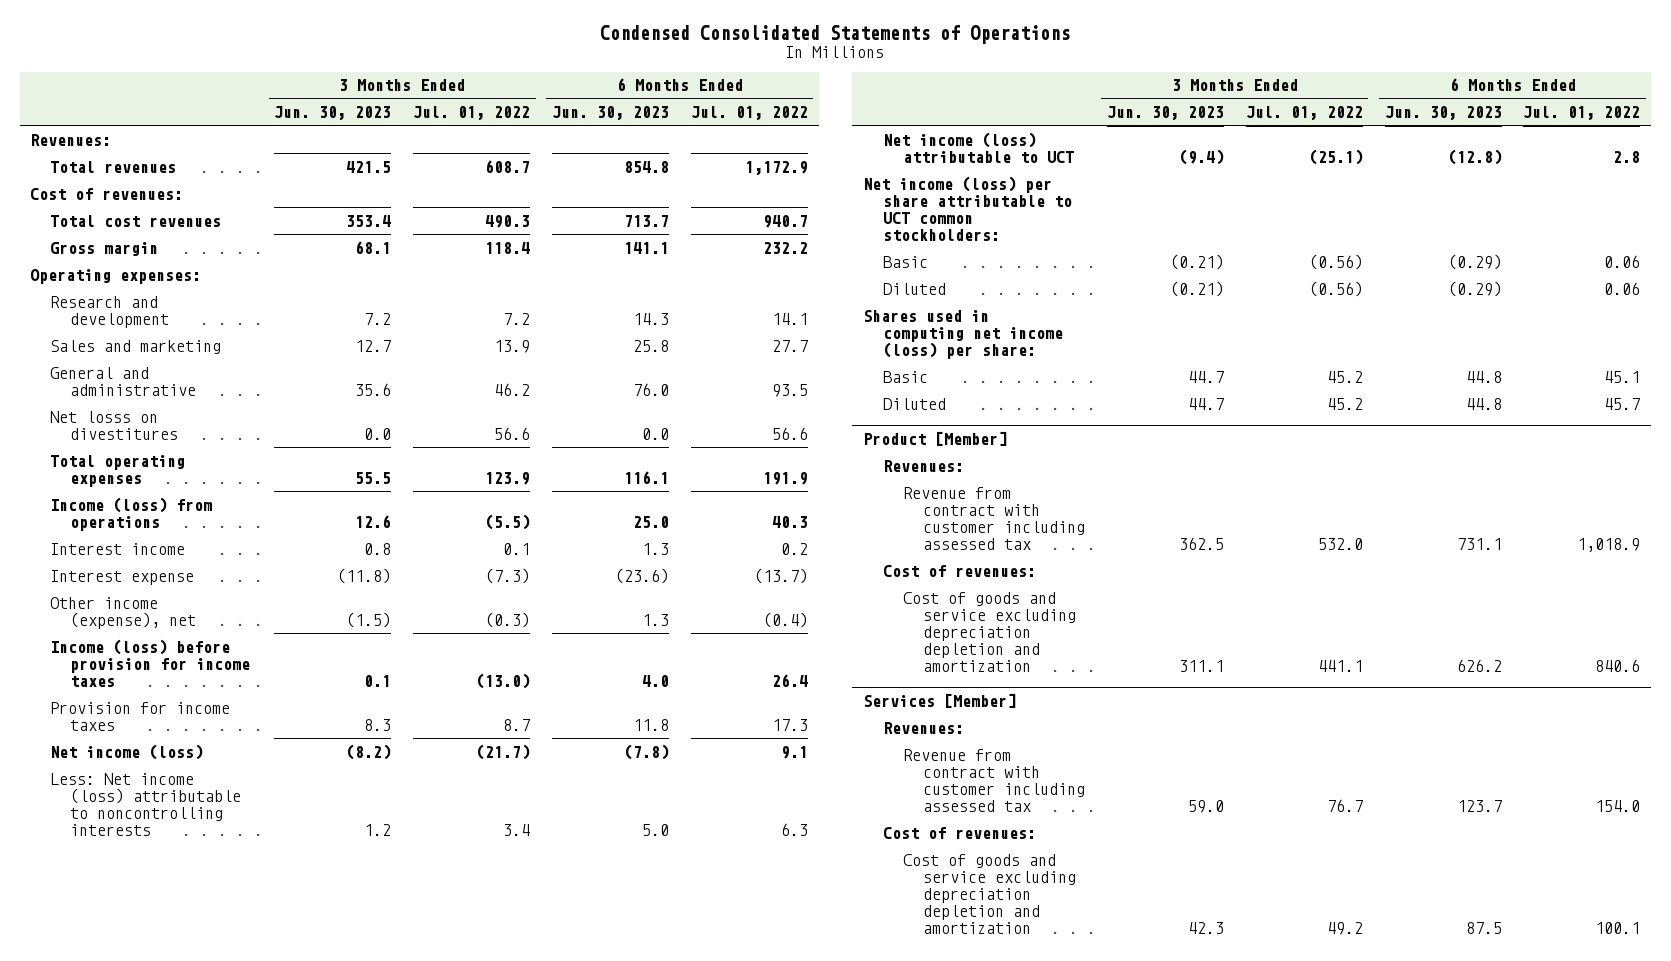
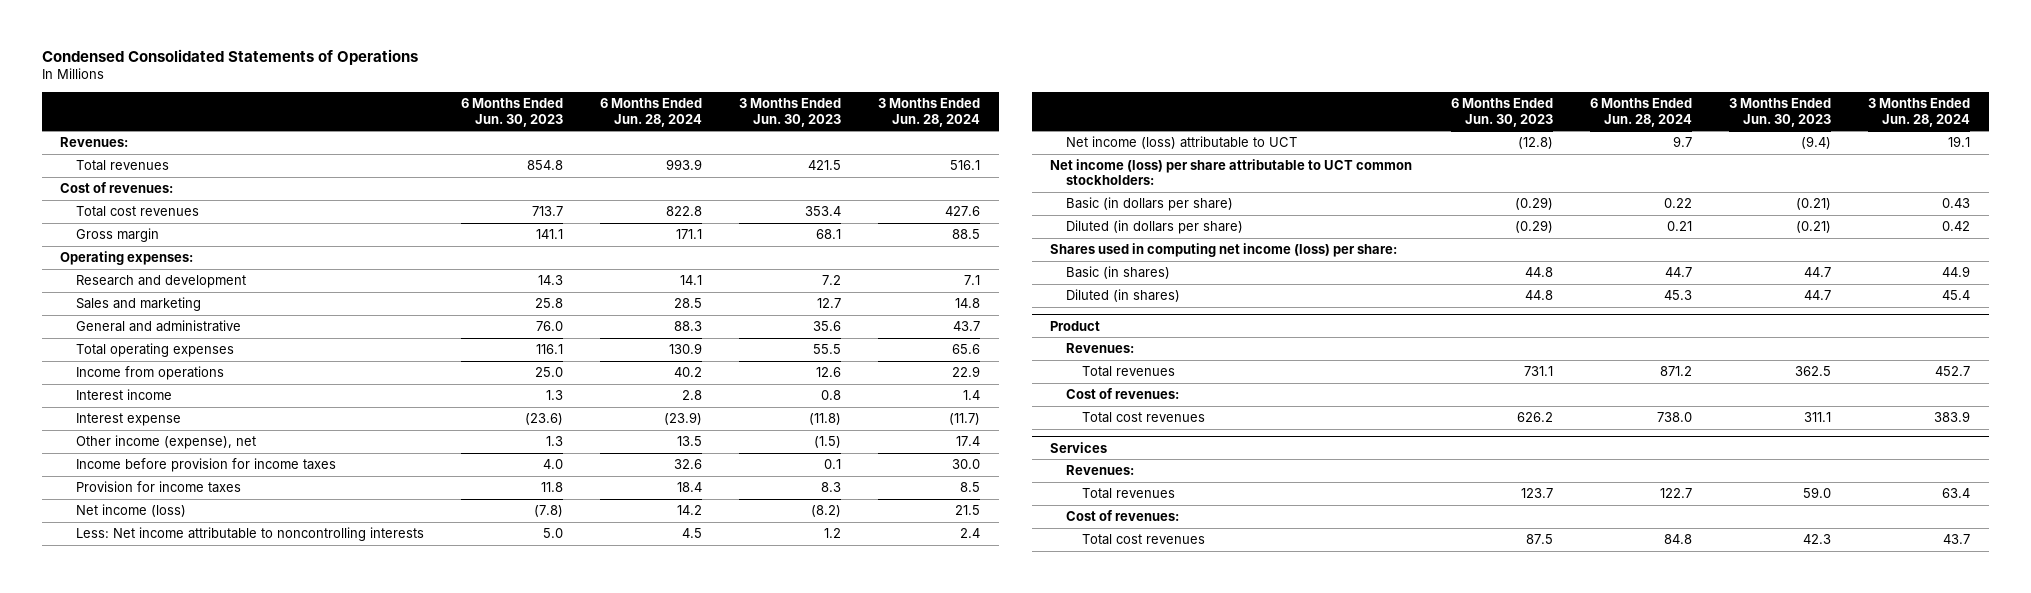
[413,106,531,121] Jul. 01, 2022 -> none
[690,106,808,121] Jul. 01, 2022 -> none
none -> [600,98,703,127] 6 Months Ended Jun. 28, 2024
none -> [878,98,981,127] 3 Months Ended Jun. 28, 2024
[50,410,179,440] Net losss on divestitures -> none
[50,496,213,531] Income (loss) from operations -> [76,366,225,381] Income from operations
[50,638,251,687] Income (loss) before provision for income taxes -> [76,458,337,473] Income before provision for income taxes
[50,772,242,836] Less: Net income (loss) attributable to noncontrolling interests -> [76,527,425,542] Less: Net income attributable to noncontrolling interests
[883,255,929,268] Basic -> [1066,197,1234,212] Basic (in dollars per share)
[883,282,947,295] Diluted -> [1066,220,1244,235] Diluted (in dollars per share)
[883,370,929,383] Basic -> [1066,266,1171,280] Basic (in shares)
[883,397,947,410] Diluted -> [1066,289,1181,303] Diluted (in shares)
[863,431,1008,447] Product [Member] -> [1050,320,1101,331] Product
[903,486,1086,550] Revenue from contract with customer including assessed tax -> [1081,366,1175,378] Total revenues
[903,591,1077,672] Cost of goods and service excluding depreciation depletion and amortization -> [1081,412,1205,424] Total cost revenues
[863,693,1017,709] Services [Member] -> [1050,441,1108,453] Services
[903,748,1086,812] Revenue from contract with customer including assessed tax -> [1081,488,1175,500] Total revenues
[903,853,1077,934] Cost of goods and service excluding depreciation depletion and amortization -> [1081,534,1205,546] Total cost revenues

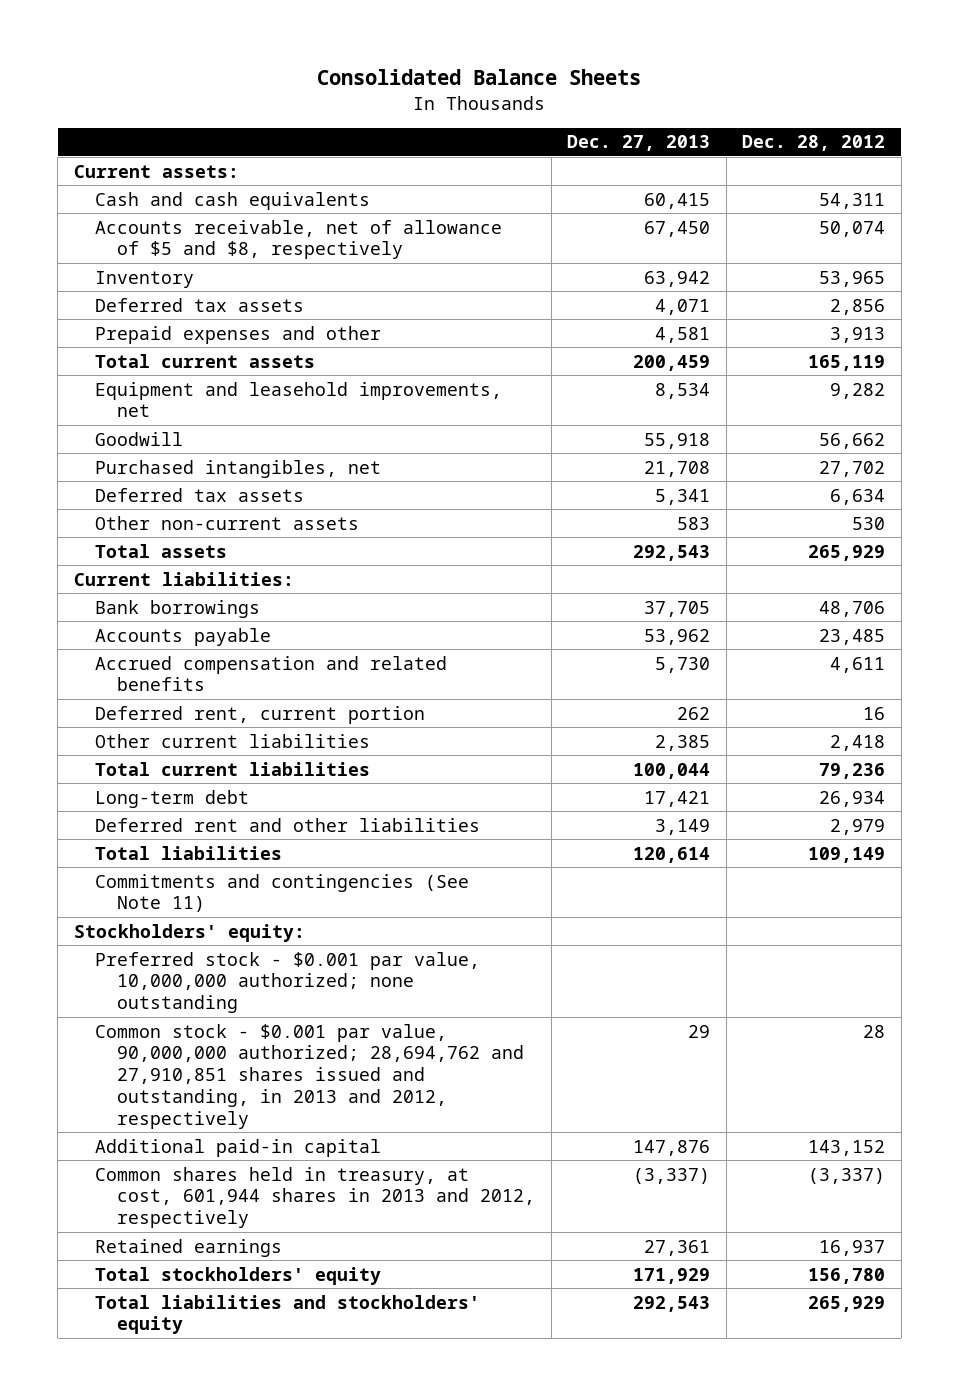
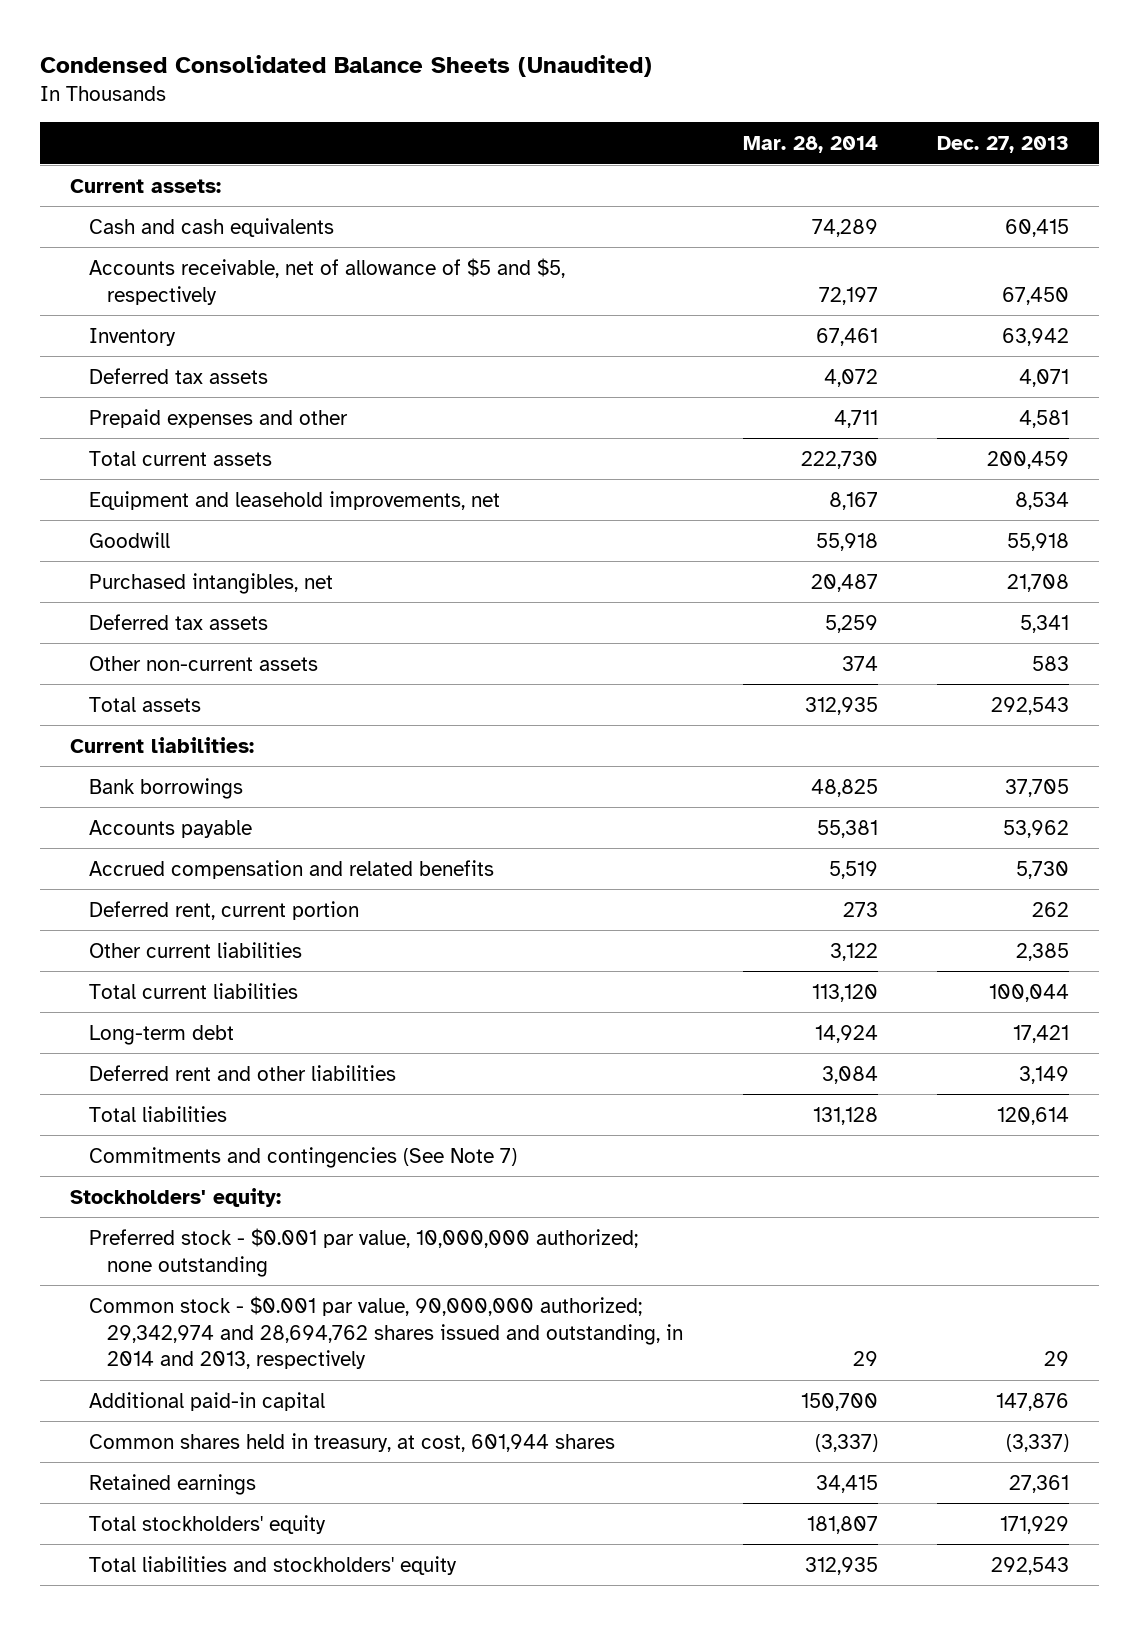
[317,69,642,86] Consolidated Balance Sheets -> [40,54,653,77] Condensed Consolidated Balance Sheets (Unaudited)
[742,135,886,152] Dec. 28, 2012 -> none
none -> [742,136,878,154] Mar. 28, 2014
[95,219,503,260] Accounts receivable, net of allowance of $5 and $8, respectively -> [88,257,565,305] Accounts receivable, net of allowance of $5 and $5, respectively
[95,873,470,913] Commitments and contingencies (See Note 11) -> [88,1146,517,1168] Commitments and contingencies (See Note 7)
[95,1023,525,1129] Common stock - $0.001 par value, 90,000,000 authorized; 28,694,762 and 27,910,851 shares issued and outstanding, in 2013 and 2012, respectively -> [88,1295,684,1370] Common stock - $0.001 par value, 90,000,000 authorized; 29,342,974 and 28,694,762 shares issued and outstanding, in 2014 and 2013, respectively
[95,1166,536,1229] Common shares held in treasury, at cost, 601,944 shares in 2013 and 2012, respectively -> [88,1432,615,1452] Common shares held in treasury, at cost, 601,944 shares

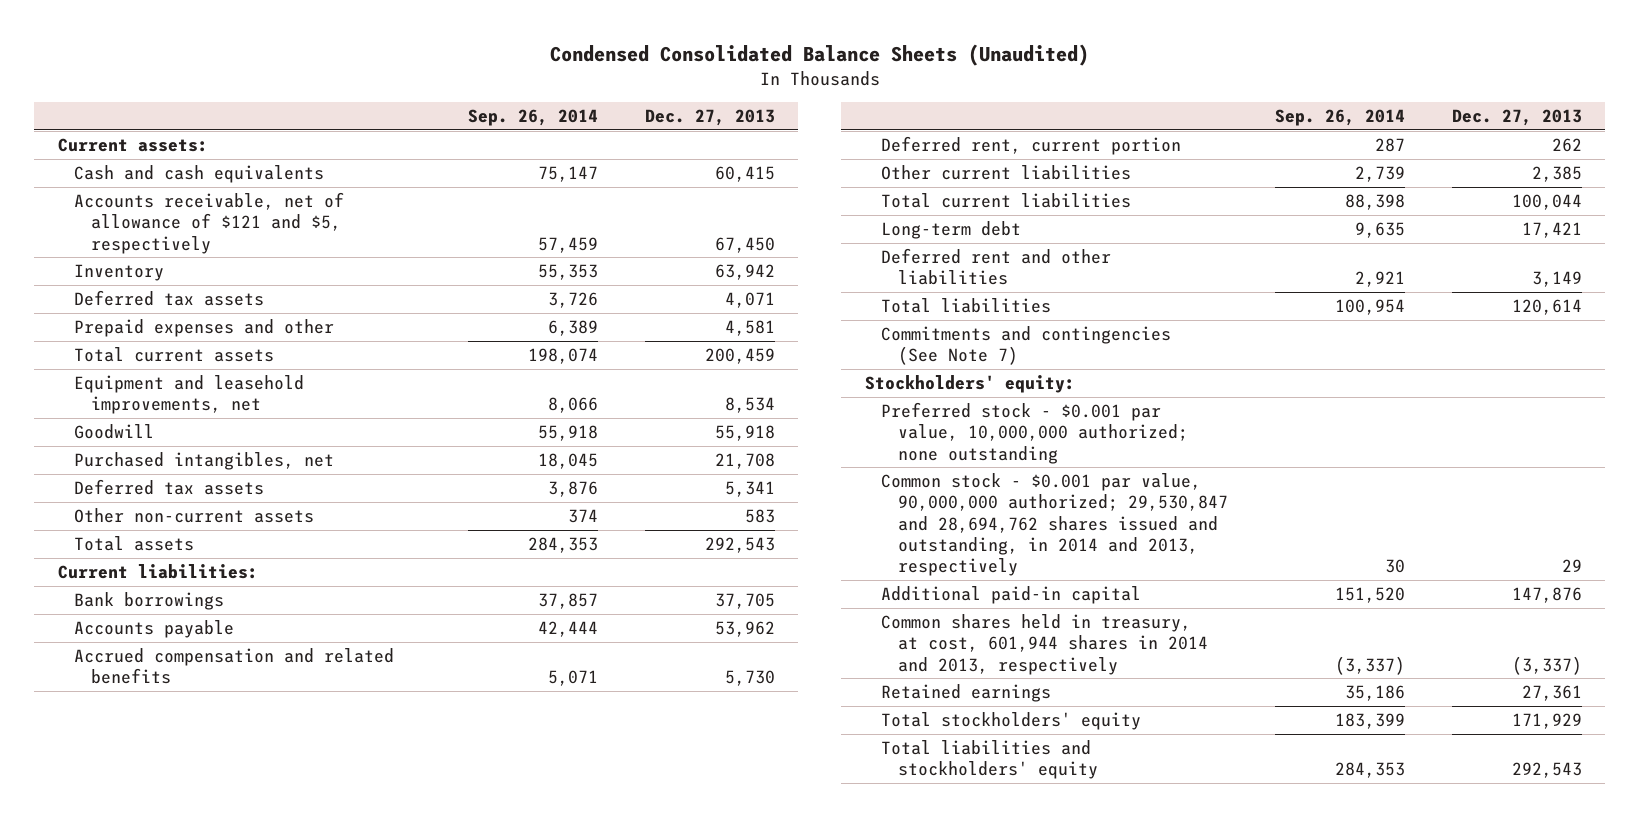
[742,136,878,154] Mar. 28, 2014 -> none
none -> [467,108,598,126] Sep. 26, 2014
[88,257,565,305] Accounts receivable, net of allowance of $5 and $5, respectively -> [74,192,345,254] Accounts receivable, net of allowance of $121 and $5, respectively
[88,1295,684,1370] Common stock - $0.001 par value, 90,000,000 authorized; 29,342,974 and 28,694,762 shares issued and outstanding, in 2014 and 2013, respectively -> [881,473,1228,577] Common stock - $0.001 par value, 90,000,000 authorized; 29,530,847 and 28,694,762 shares issued and outstanding, in 2014 and 2013, respectively
[88,1432,615,1452] Common shares held in treasury, at cost, 601,944 shares -> [881,614,1208,675] Common shares held in treasury, at cost, 601,944 shares in 2014 and 2013, respectively

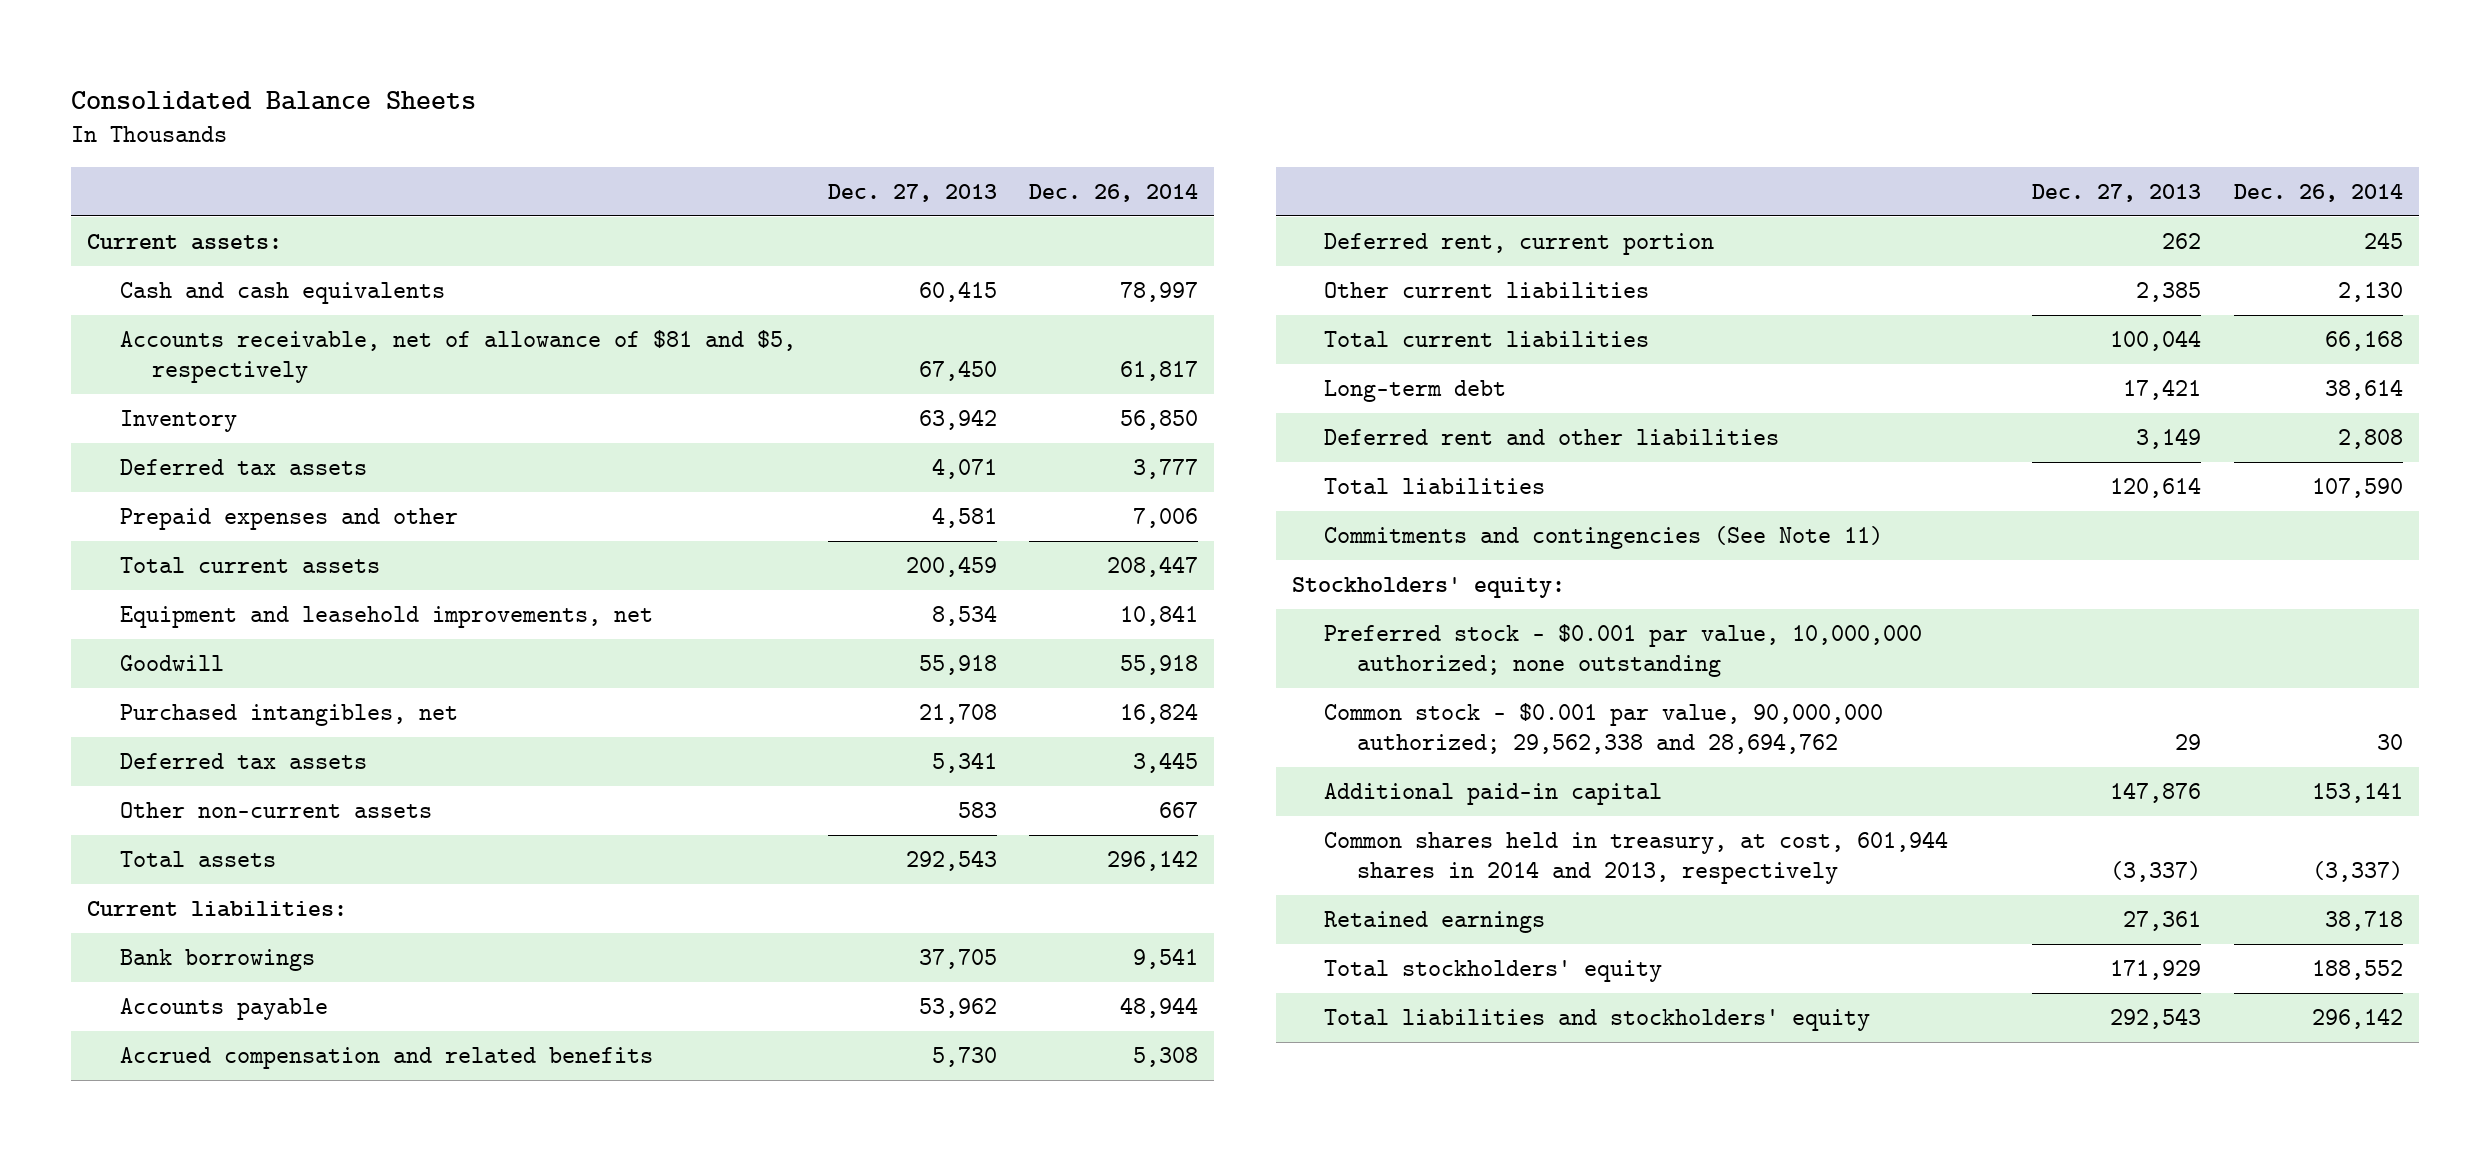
[549,44,1089,67] Condensed Consolidated Balance Sheets (Unaudited) -> [70,91,476,111] Consolidated Balance Sheets
[467,108,598,126] Sep. 26, 2014 -> none
none -> [1029,183,1199,202] Dec. 26, 2014
[74,192,345,254] Accounts receivable, net of allowance of $121 and $5, respectively -> [119,329,796,384] Accounts receivable, net of allowance of $81 and $5, respectively
[881,326,1172,366] Commitments and contingencies (See Note 7) -> [1324,525,1884,549] Commitments and contingencies (See Note 11)
[881,473,1228,577] Common stock - $0.001 par value, 90,000,000 authorized; 29,530,847 and 28,694,762 shares issued and outstanding, in 2014 and 2013, respectively -> [1324,702,1884,755] Common stock - $0.001 par value, 90,000,000 authorized; 29,562,338 and 28,694,762

